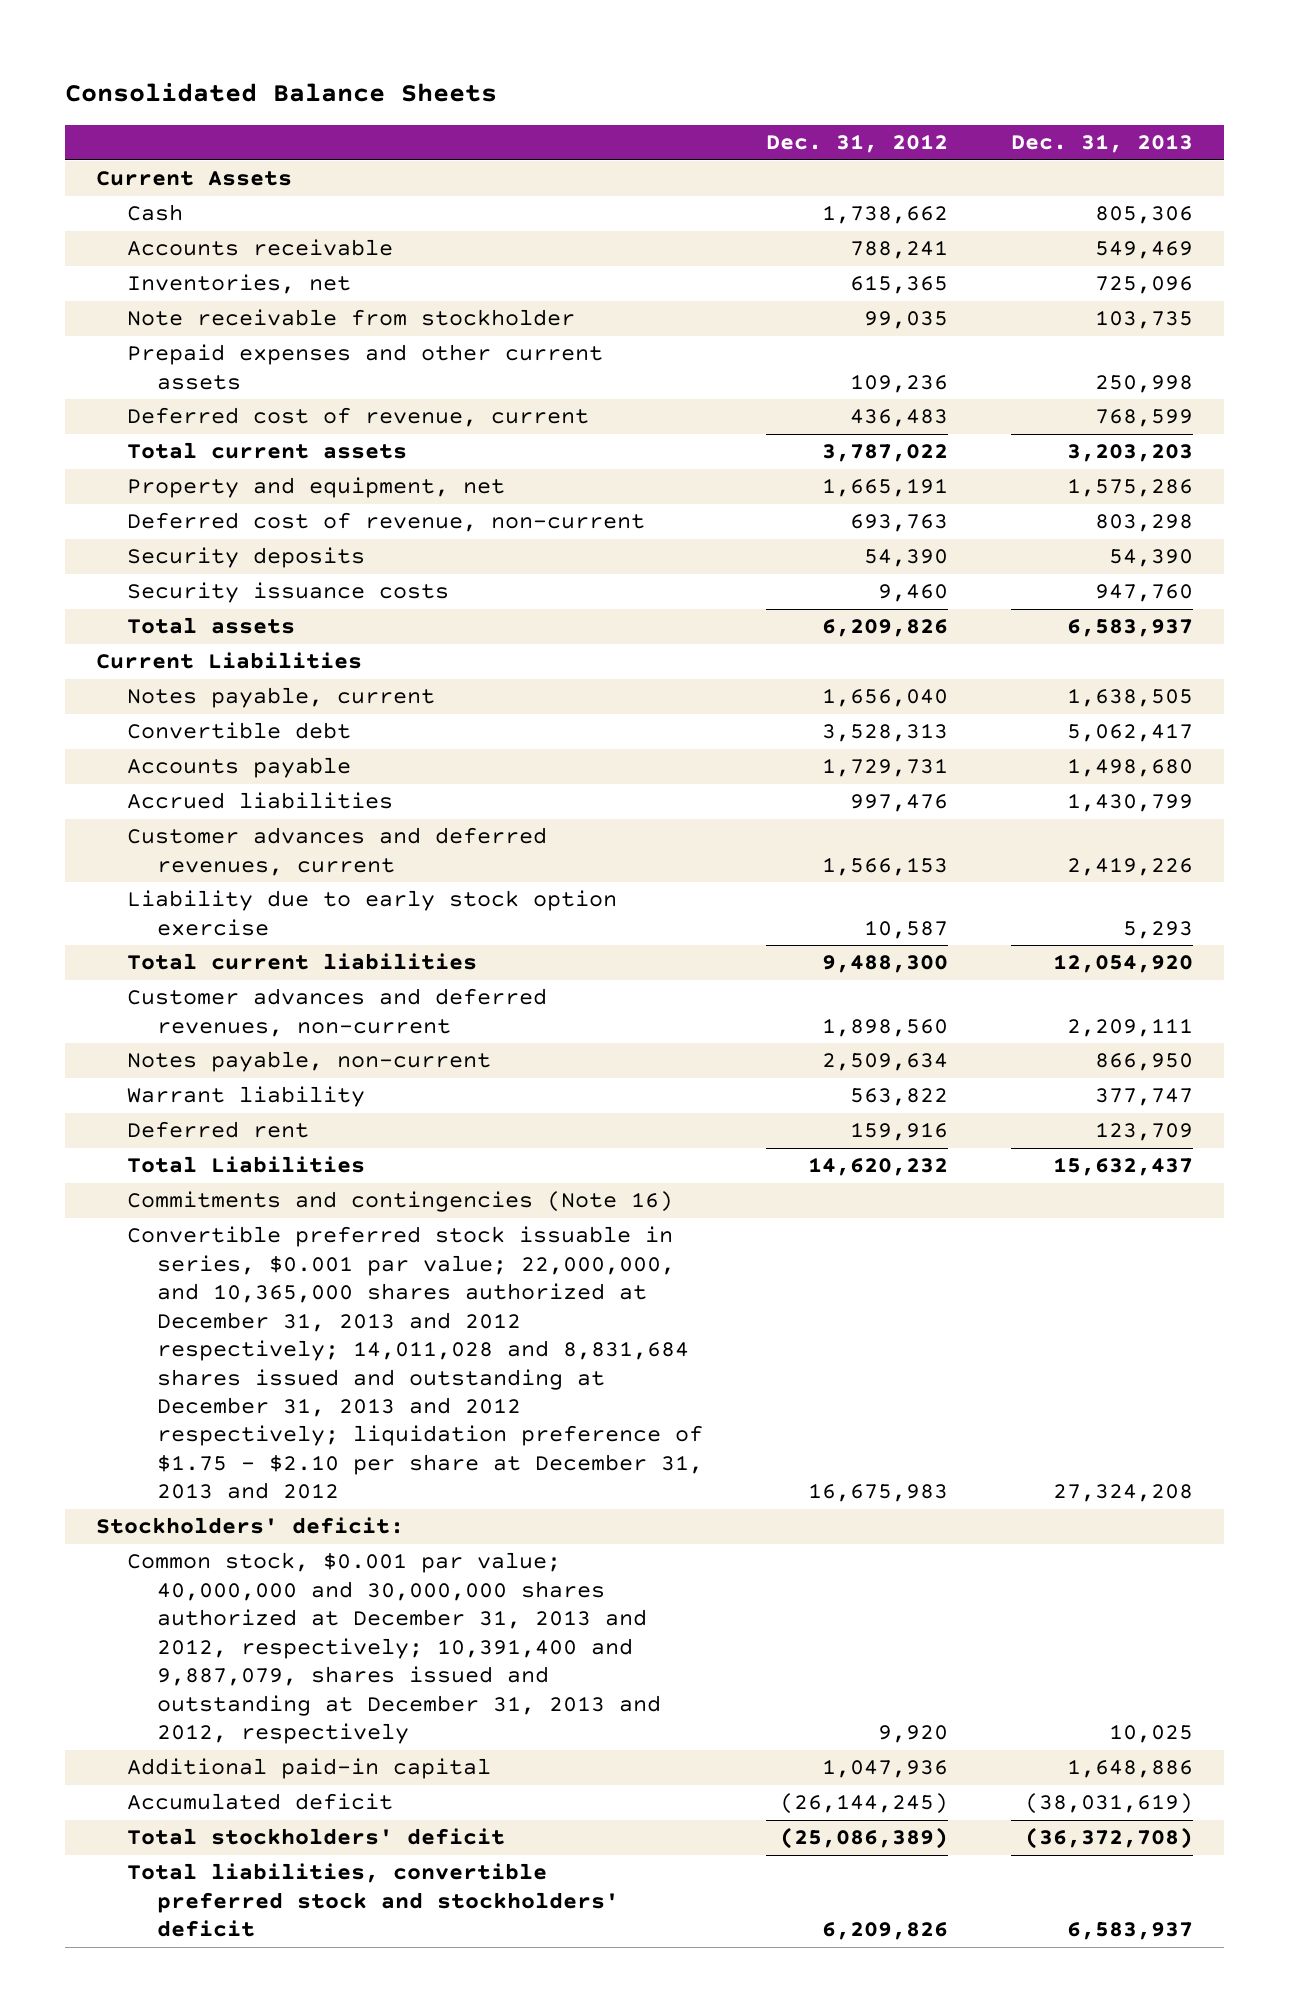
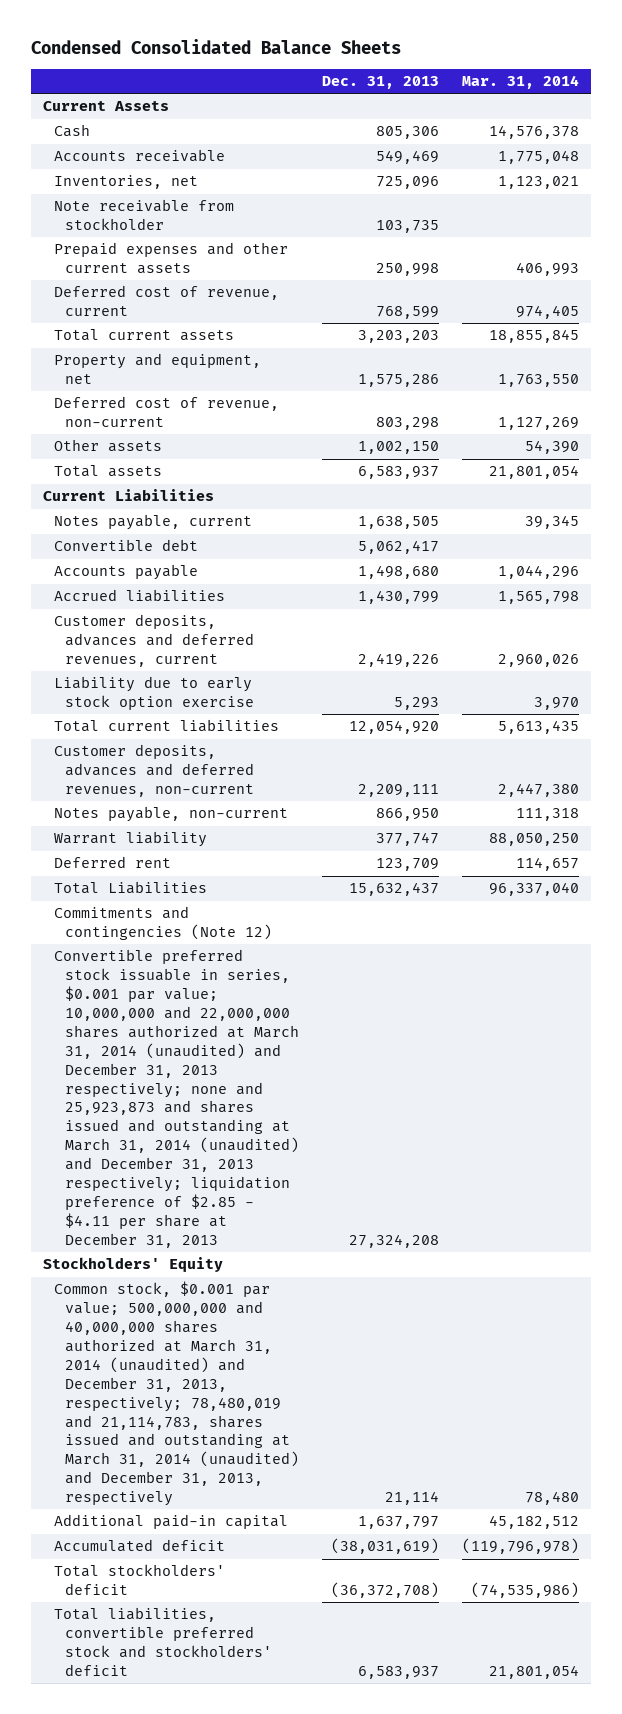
[64,83,497,103] Consolidated Balance Sheets -> [31,39,402,55] Condensed Consolidated Balance Sheets
[765,134,948,154] Dec. 31, 2012 -> none
none -> [462,75,580,90] Mar. 31, 2014
[126,547,365,569] Security deposits -> none
[126,582,449,604] Security issuance costs -> none
none -> [54,439,163,453] Other assets
[126,827,547,876] Customer advances and deferred revenues, current -> [54,614,255,668] Customer deposits, advances and deferred revenues, current
[126,988,547,1037] Customer advances and deferred revenues, non-current -> [54,744,255,798] Customer deposits, advances and deferred revenues, non-current
[126,1191,673,1213] Commitments and contingencies (Note 16) -> [54,906,273,941] Commitments and contingencies (Note 12)
[126,1226,704,1500] Convertible preferred stock issuable in series, $0.001 par value; 22,000,000, and 10,365,000 shares authorized at December 31, 2013 and 2012 respectively; 14,011,028 and 8,831,684 shares issued and outstanding at December 31, 2013 and 2012 respectively; liquidation preference of $1.75 - $2.10 per share at December 31, 2013 and 2012 -> [54,949,300,1248] Convertible preferred stock issuable in series, $0.001 par value; 10,000,000 and 22,000,000 shares authorized at March 31, 2014 (unaudited) and December 31, 2013 respectively; none and 25,923,873 and shares issued and outstanding at March 31, 2014 (unaudited) and December 31, 2013 respectively; liquidation preference of $2.85 - $4.11 per share at December 31, 2013
[96,1517,405,1535] Stockholders' deficit: -> [42,1257,223,1273] Stockholders' Equity
[126,1552,662,1745] Common stock, $0.001 par value; 40,000,000 and 30,000,000 shares authorized at December 31, 2013 and 2012, respectively; 10,391,400 and 9,887,079, shares issued and outstanding at December 31, 2013 and 2012, respectively -> [54,1281,300,1507] Common stock, $0.001 par value; 500,000,000 and 40,000,000 shares authorized at March 31, 2014 (unaudited) and December 31, 2013, respectively; 78,480,019 and 21,114,783, shares issued and outstanding at March 31, 2014 (unaudited) and December 31, 2013, respectively
[1108,1724,1193,1744] 10,025 -> [385,1491,440,1506] 21,114
[1066,1759,1193,1779] 1,648,886 -> [358,1516,440,1530] 1,637,797

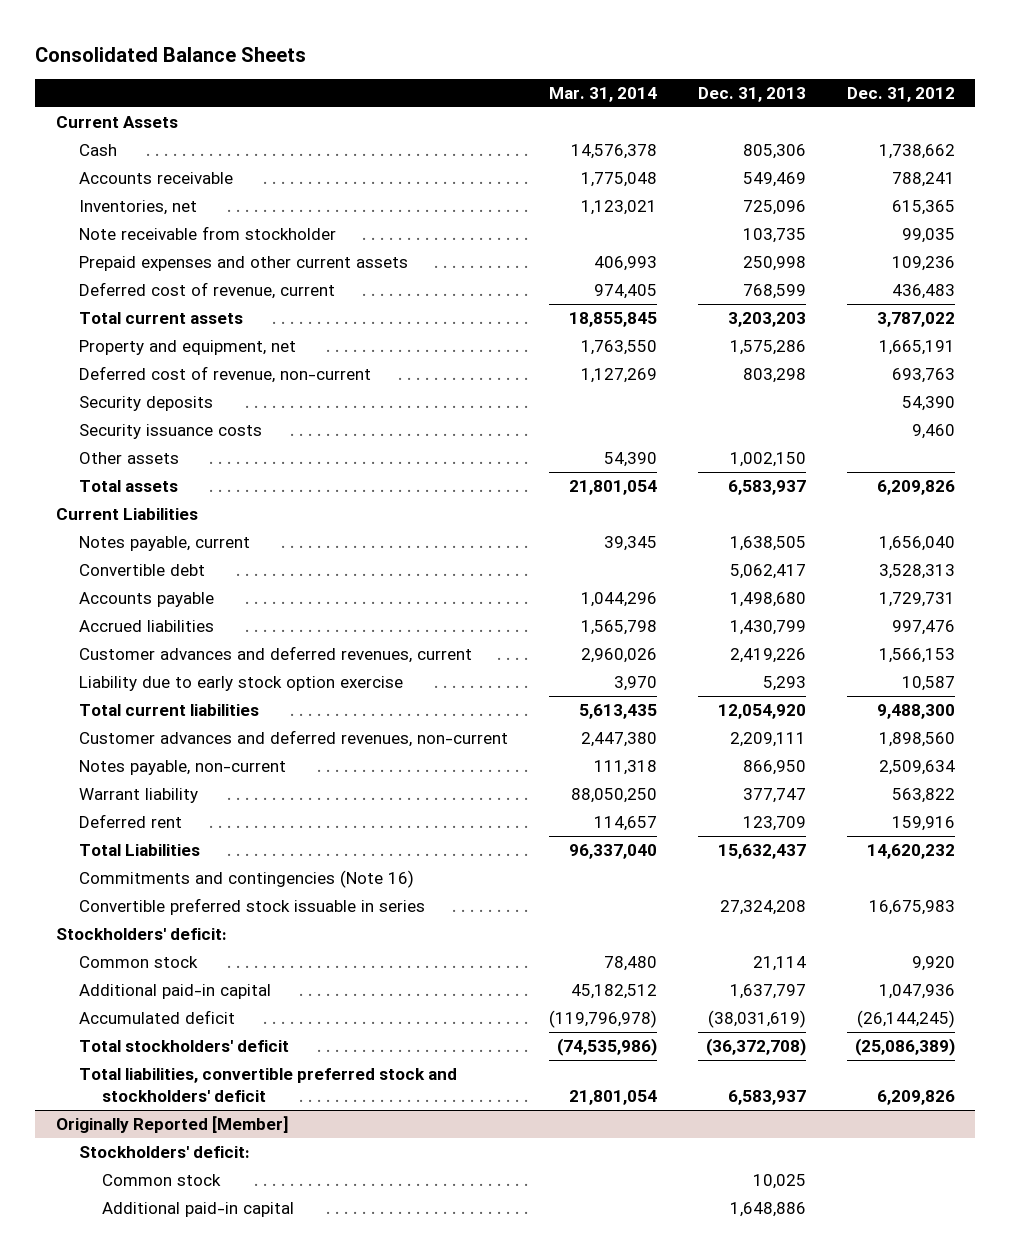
[31,39,402,55] Condensed Consolidated Balance Sheets -> [35,47,307,63] Consolidated Balance Sheets
none -> [846,87,955,103] Dec. 31, 2012
none -> [78,395,213,411] Security deposits
none -> [78,423,262,439] Security issuance costs
[54,614,255,668] Customer deposits, advances and deferred revenues, current -> [78,645,472,663] Customer advances and deferred revenues, current
[54,744,255,798] Customer deposits, advances and deferred revenues, non-current -> [78,729,508,747] Customer advances and deferred revenues, non-current
[54,906,273,941] Commitments and contingencies (Note 12) -> [78,869,414,888] Commitments and contingencies (Note 16)
[54,949,300,1248] Convertible preferred stock issuable in series, $0.001 par value; 10,000,000 and 22,000,000 shares authorized at March 31, 2014 (unaudited) and December 31, 2013 respectively; none and 25,923,873 and shares issued and outstanding at March 31, 2014 (unaudited) and December 31, 2013 respectively; liquidation preference of $2.85 - $4.11 per share at December 31, 2013 -> [78,897,425,915] Convertible preferred stock issuable in series
[42,1257,223,1273] Stockholders' Equity -> [56,927,228,940] Stockholders' deficit:
[54,1281,300,1507] Common stock, $0.001 par value; 500,000,000 and 40,000,000 shares authorized at March 31, 2014 (unaudited) and December 31, 2013, respectively; 78,480,019 and 21,114,783, shares issued and outstanding at March 31, 2014 (unaudited) and December 31, 2013, respectively -> [78,955,198,968] Common stock
none -> [56,1115,290,1133] Originally Reported [Member]
none -> [78,1145,250,1158] Stockholders' deficit:
none -> [101,1173,221,1186] Common stock
none -> [101,1201,294,1217] Additional paid-in capital

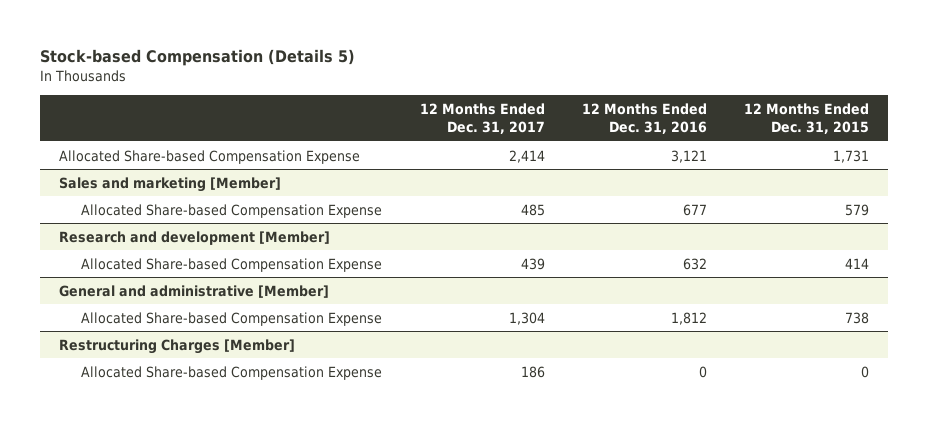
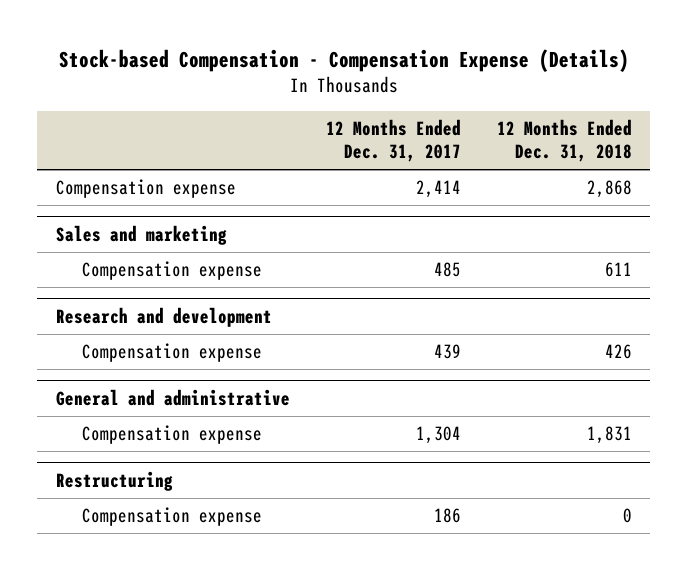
[40,49,356,67] Stock-based Compensation (Details 5) -> [58,48,629,72] Stock-based Compensation - Compensation Expense (Details)
[581,103,707,135] 12 Months Ended Dec. 31, 2016 -> none
[744,103,870,135] 12 Months Ended Dec. 31, 2015 -> none
none -> [496,119,632,163] 12 Months Ended Dec. 31, 2018
[58,149,360,164] Allocated Share-based Compensation Expense -> [55,179,236,199] Compensation expense
[58,176,281,192] Sales and marketing [Member] -> [55,224,227,245] Sales and marketing
[81,203,383,218] Allocated Share-based Compensation Expense -> [82,261,263,281] Compensation expense
[58,230,330,245] Research and development [Member] -> [55,306,272,327] Research and development
[81,257,383,272] Allocated Share-based Compensation Expense -> [82,343,263,363] Compensation expense
[58,284,329,298] General and administrative [Member] -> [55,388,290,406] General and administrative
[81,311,383,326] Allocated Share-based Compensation Expense -> [82,425,263,445] Compensation expense
[58,338,295,354] Restructuring Charges [Member] -> [55,470,173,491] Restructuring
[81,365,383,380] Allocated Share-based Compensation Expense -> [82,507,263,527] Compensation expense

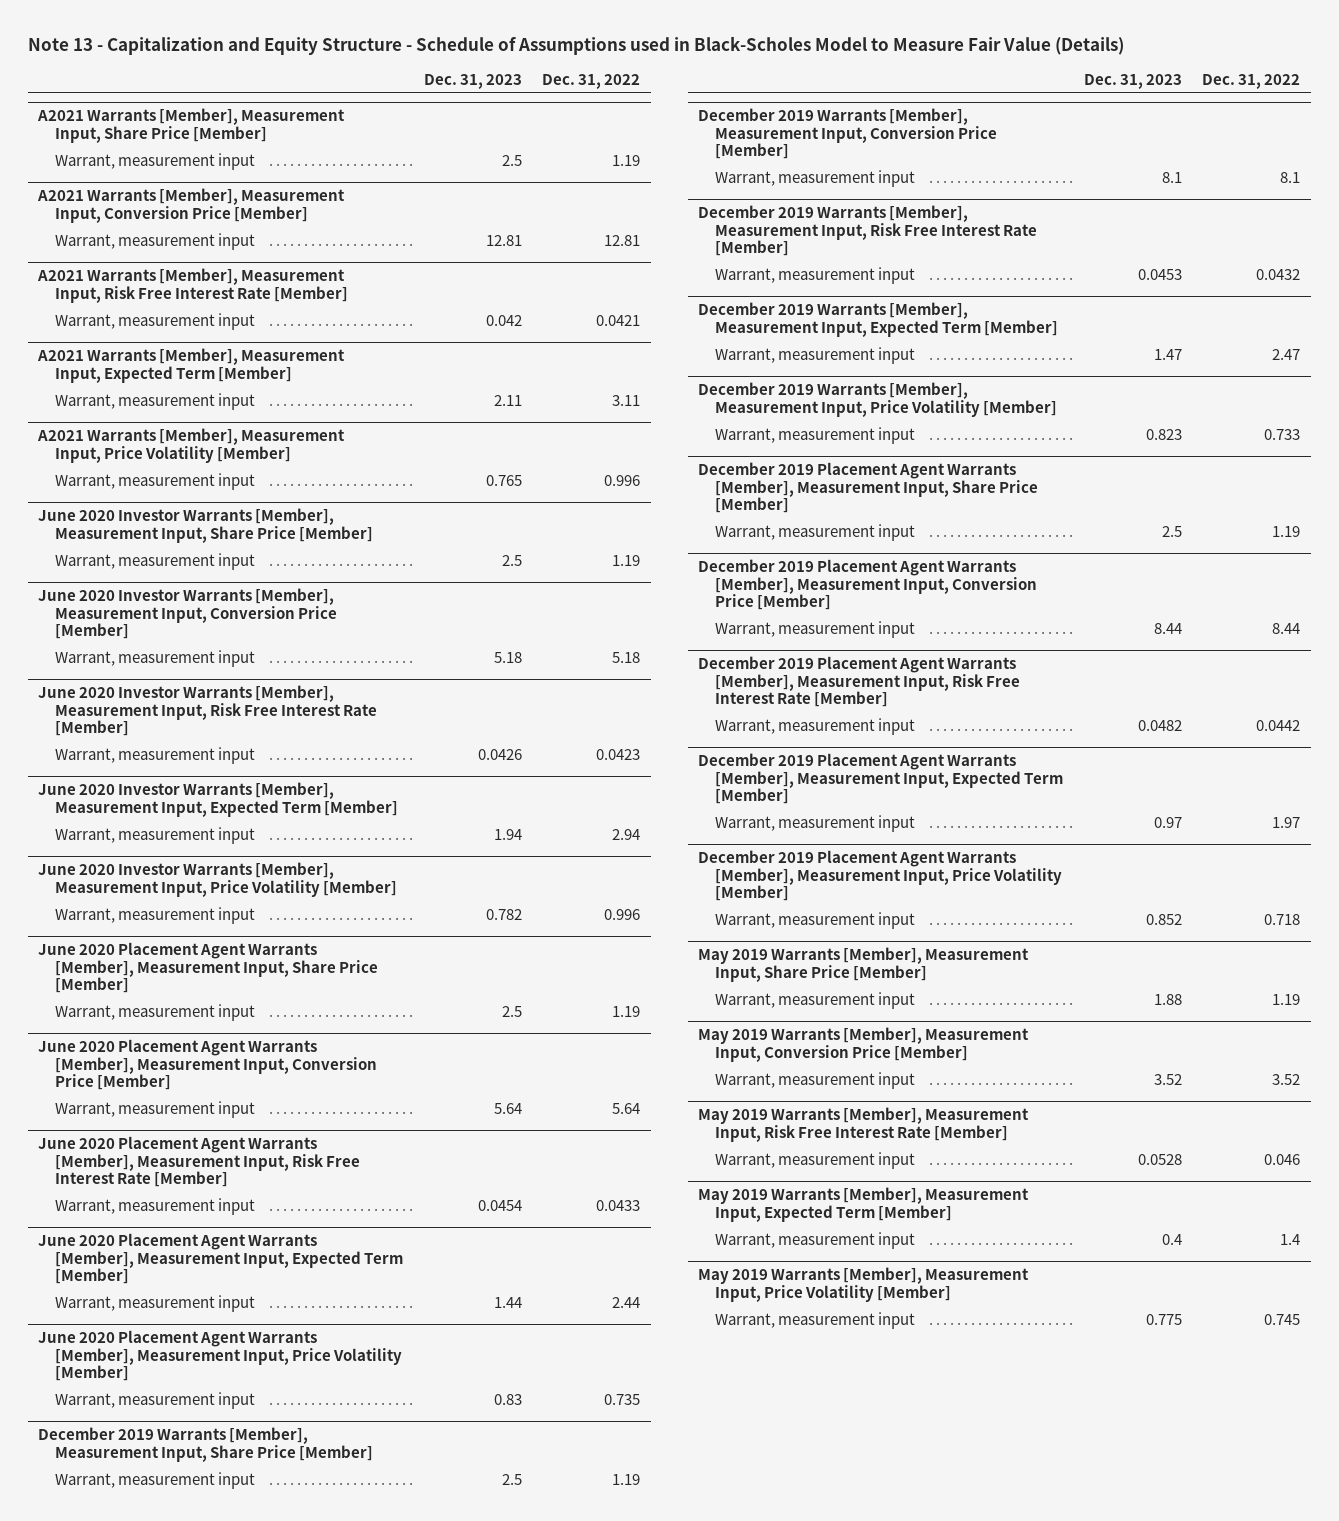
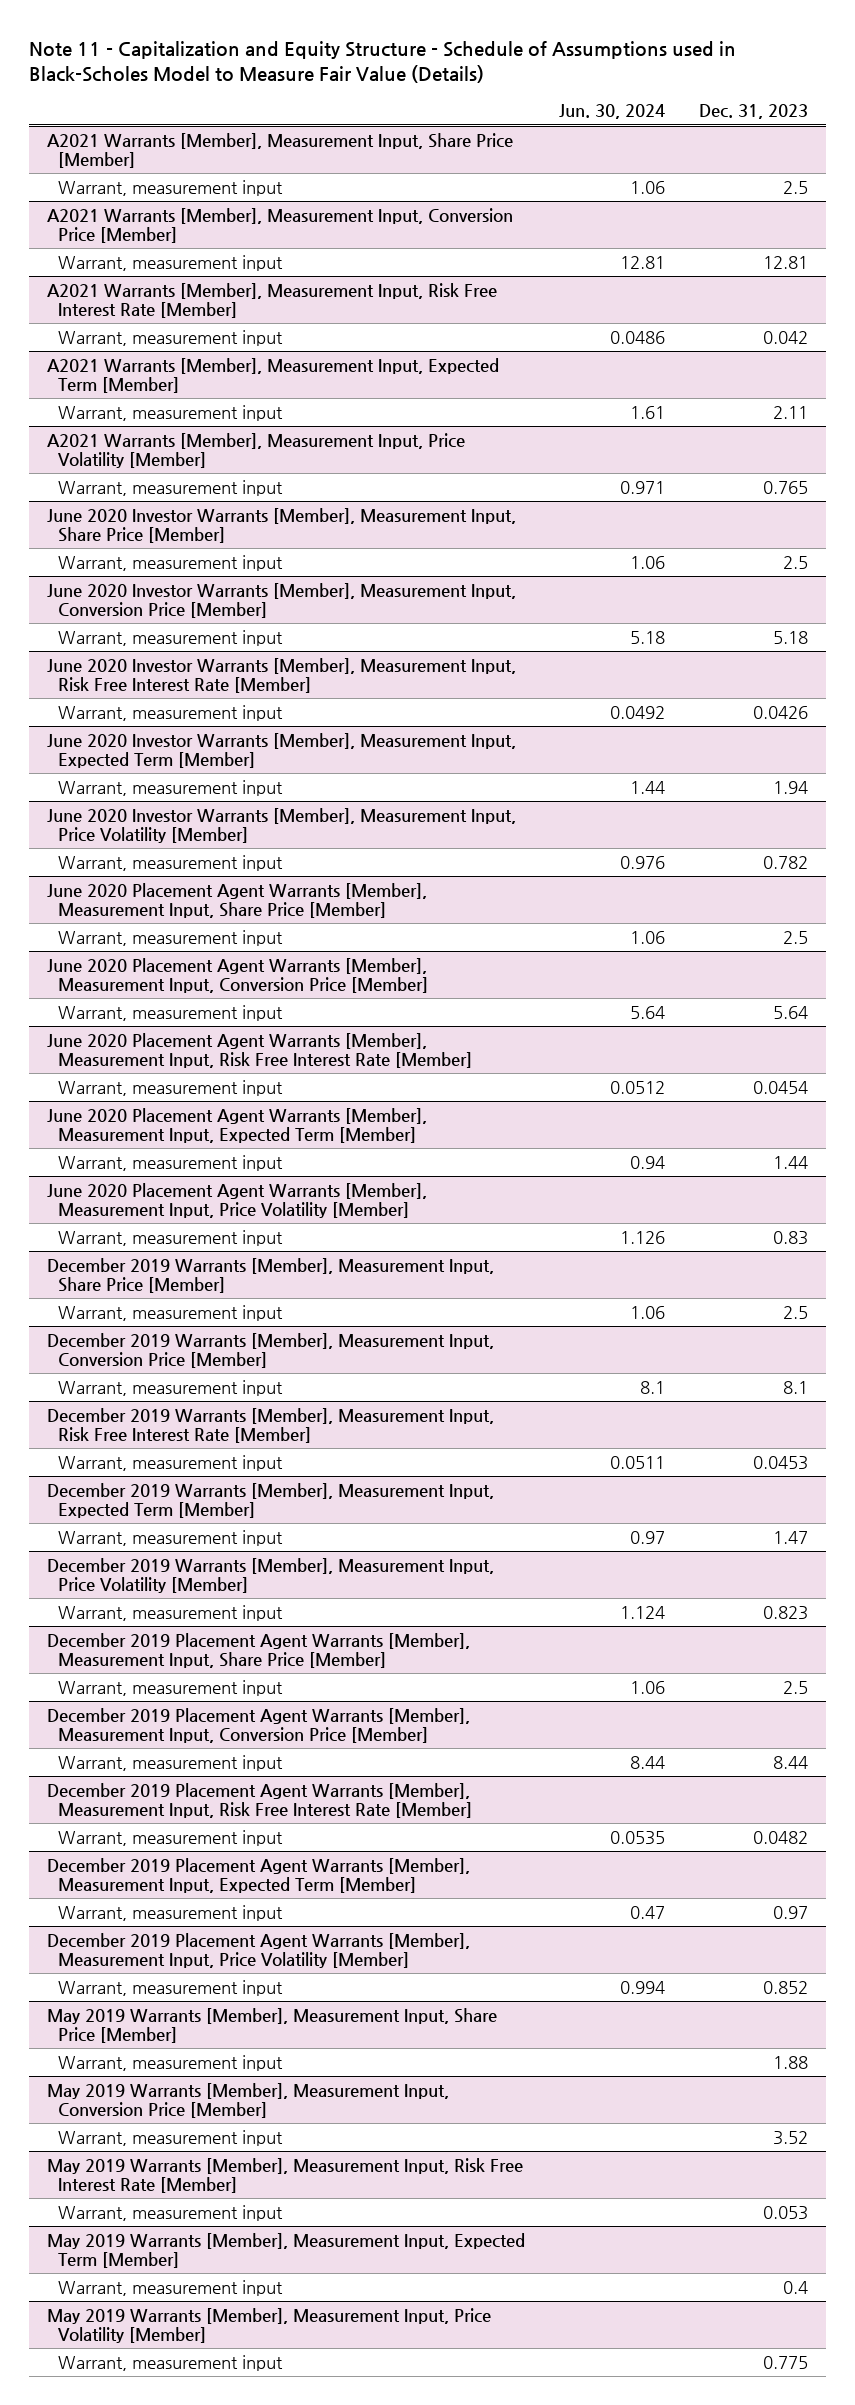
[28,36,1125,56] Note 13 - Capitalization and Equity Structure - Schedule of Assumptions used in Black-Scholes Model to Measure Fair Value (Details) -> [29,40,737,84] Note 11 - Capitalization and Equity Structure - Schedule of Assumptions used in Black-Scholes Model to Measure Fair Value (Details)
[542,73,641,89] Dec. 31, 2022 -> none
none -> [559,104,666,120] Jun. 30, 2024
[1137,1153,1182,1165] 0.0528 -> [763,2205,809,2220] 0.053

